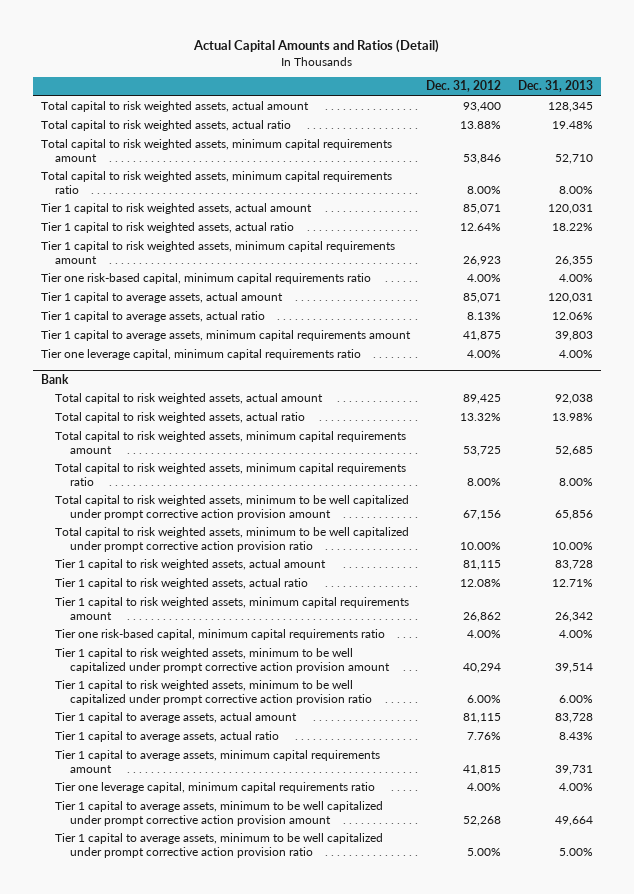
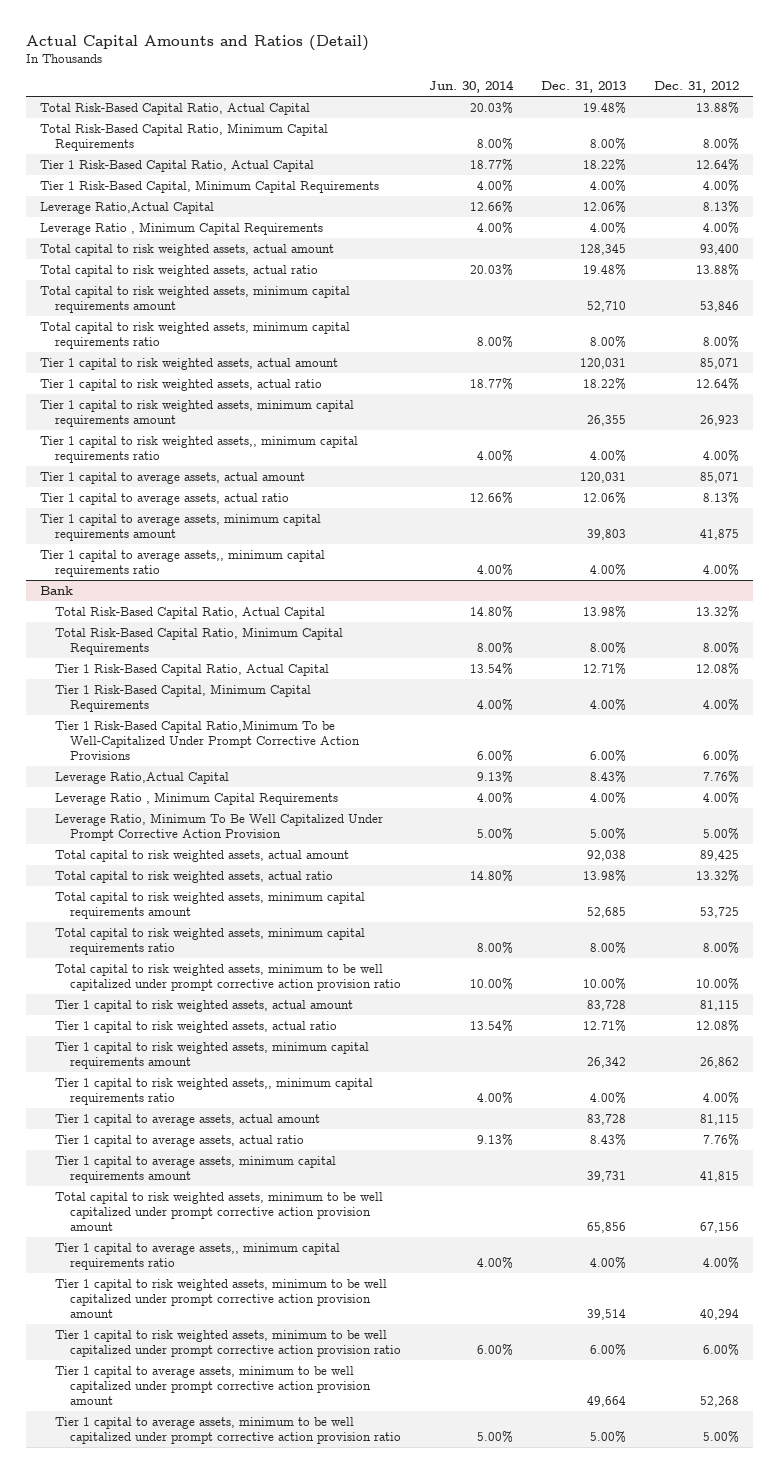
none -> [428,80,514,94] Jun. 30, 2014
none -> [40,102,311,115] Total Risk-Based Capital Ratio, Actual Capital
none -> [40,122,329,151] Total Risk-Based Capital Ratio, Minimum Capital Requirements
none -> [40,159,315,172] Tier 1 Risk-Based Capital Ratio, Actual Capital
none -> [40,179,380,193] Tier 1 Risk-Based Capital, Minimum Capital Requirements
none -> [40,201,215,214] Leverage Ratio,Actual Capital
none -> [40,221,324,235] Leverage Ratio , Minimum Capital Requirements
[40,273,371,285] Tier one risk-based capital, minimum capital requirements ratio -> [40,435,359,463] Tier 1 capital to risk weighted assets,, minimum capital requirements ratio
[40,349,361,361] Tier one leverage capital, minimum capital requirements ratio -> [40,549,326,577] Tier 1 capital to average assets,, minimum capital requirements ratio
none -> [55,606,326,619] Total Risk-Based Capital Ratio, Actual Capital
none -> [55,626,344,655] Total Risk-Based Capital Ratio, Minimum Capital Requirements
none -> [55,663,330,676] Tier 1 Risk-Based Capital Ratio, Actual Capital
none -> [55,683,312,712] Tier 1 Risk-Based Capital, Minimum Capital Requirements
none -> [55,719,361,760] Tier 1 Risk-Based Capital Ratio,Minimum To be Well-Capitalized Under Prompt Corrective Action Provisions
none -> [55,771,230,784] Leverage Ratio,Actual Capital
none -> [55,791,339,805] Leverage Ratio , Minimum Capital Requirements
none -> [55,812,384,841] Leverage Ratio, Minimum To Be Well Capitalized Under Prompt Corrective Action Provision
[55,629,386,641] Tier one risk-based capital, minimum capital requirements ratio -> [55,1077,374,1105] Tier 1 capital to risk weighted assets,, minimum capital requirements ratio
[55,495,410,520] Total capital to risk weighted assets, minimum to be well capitalized under prompt corrective action provision amount -> [55,1191,384,1231] Total capital to risk weighted assets, minimum to be well capitalized under prompt corrective action provision amount
[55,782,376,794] Tier one leverage capital, minimum capital requirements ratio -> [55,1242,341,1270] Tier 1 capital to average assets,, minimum capital requirements ratio
[55,648,390,673] Tier 1 capital to risk weighted assets, minimum to be well capitalized under prompt corrective action provision amount -> [55,1278,388,1318] Tier 1 capital to risk weighted assets, minimum to be well capitalized under prompt corrective action provision amount
[55,680,372,705] Tier 1 capital to risk weighted assets, minimum to be well capitalized under prompt corrective action provision ratio -> [55,1329,402,1357] Tier 1 capital to risk weighted assets, minimum to be well capitalized under prompt corrective action provision ratio

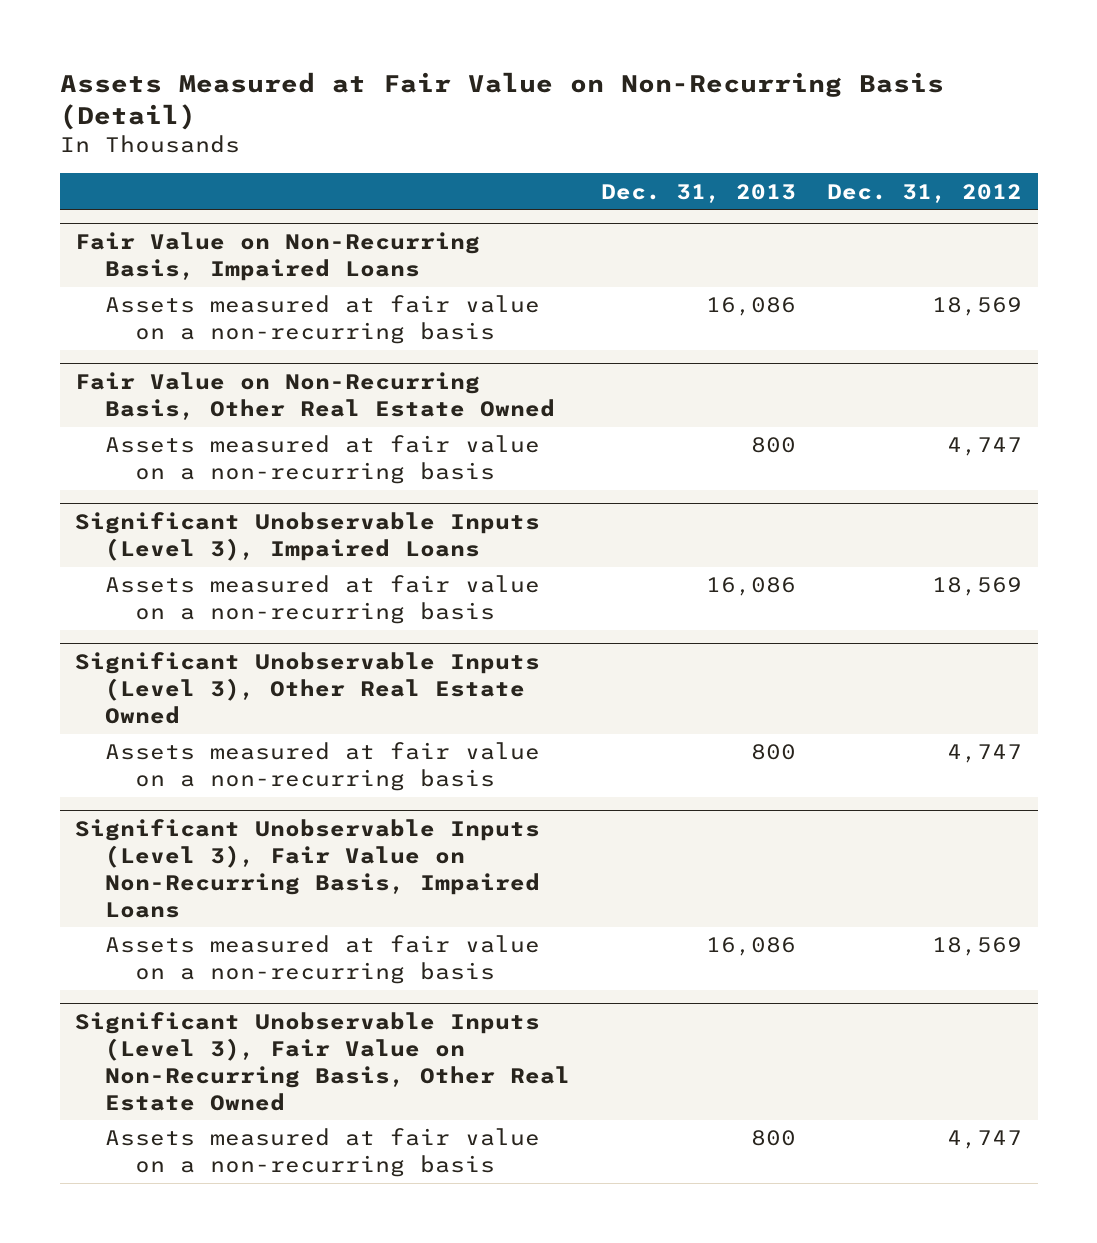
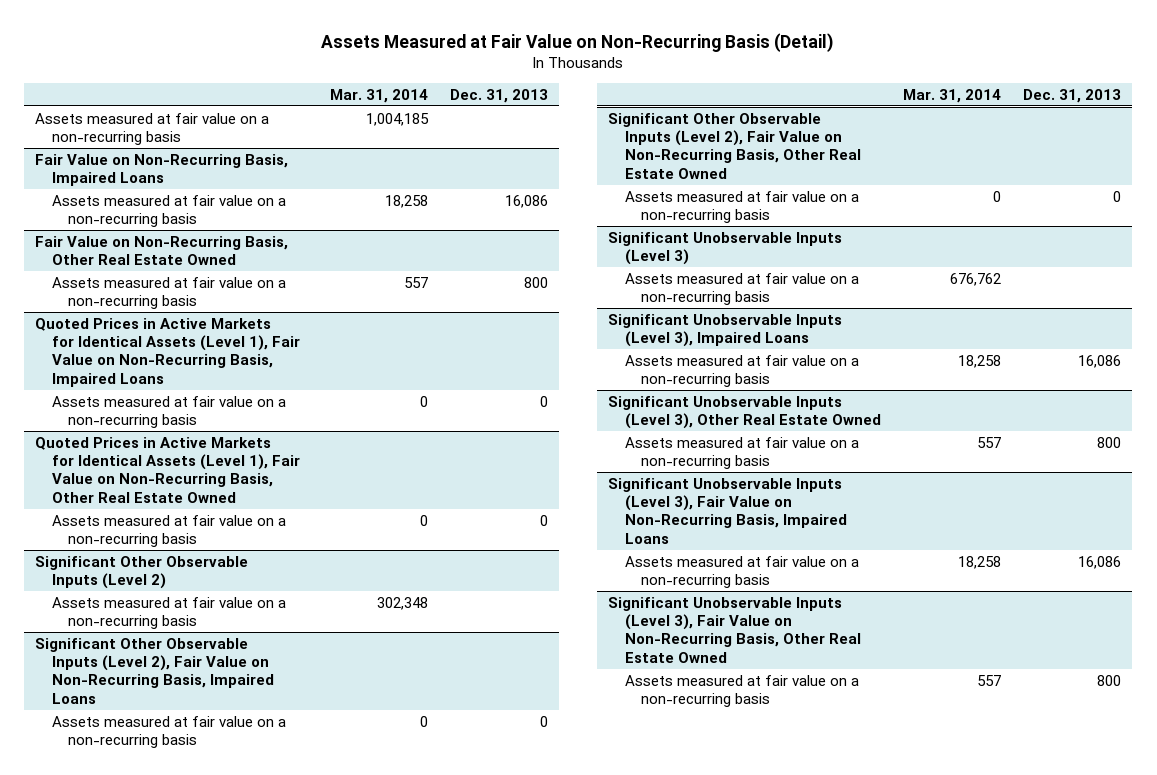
[827,183,1023,203] Dec. 31, 2012 -> none
none -> [330,88,429,103] Mar. 31, 2014
none -> [35,112,270,146] Assets measured at fair value on a non-recurring basis
none -> [35,317,300,387] Quoted Prices in Active Markets for Identical Assets (Level 1), Fair Value on Non-Recurring Basis, Impaired Loans
none -> [51,395,286,429] Assets measured at fair value on a non-recurring basis
none -> [35,436,300,503] Quoted Prices in Active Markets for Identical Assets (Level 1), Fair Value on Non-Recurring Basis, Other Real Estate Owned
none -> [51,514,286,548] Assets measured at fair value on a non-recurring basis
none -> [35,555,249,590] Significant Other Observable Inputs (Level 2)
none -> [51,596,286,630] Assets measured at fair value on a non-recurring basis
none -> [35,637,274,704] Significant Other Observable Inputs (Level 2), Fair Value on Non-Recurring Basis, Impaired Loans
none -> [51,715,286,749] Assets measured at fair value on a non-recurring basis
none -> [608,112,861,179] Significant Other Observable Inputs (Level 2), Fair Value on Non-Recurring Basis, Other Real Estate Owned
none -> [624,190,859,224] Assets measured at fair value on a non-recurring basis
none -> [608,231,843,266] Significant Unobservable Inputs (Level 3)
none -> [624,272,859,306] Assets measured at fair value on a non-recurring basis

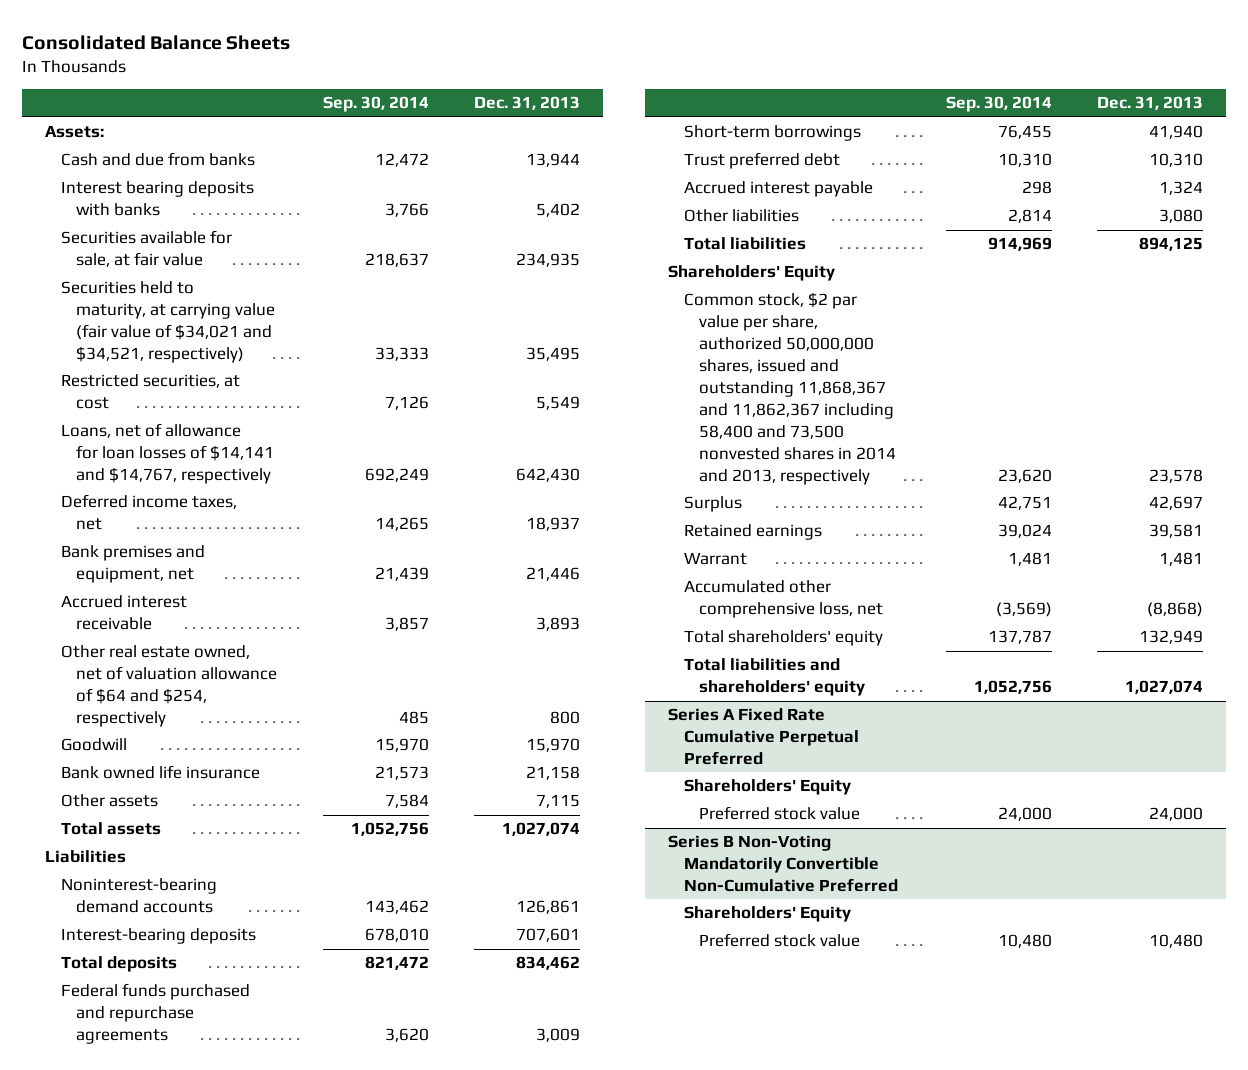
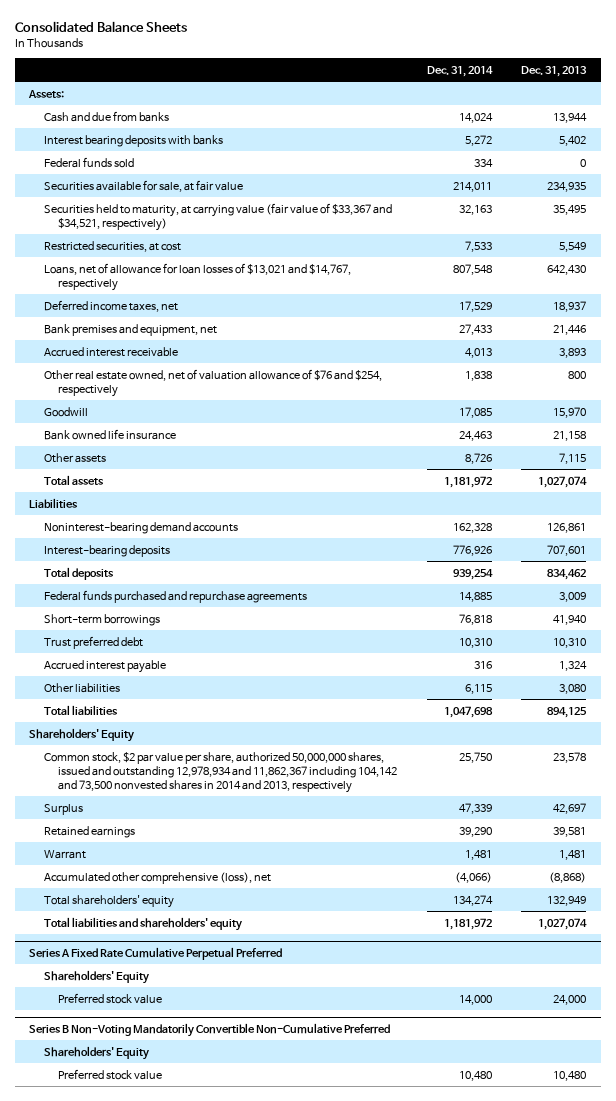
[322,96,429,113] Sep. 30, 2014 -> none
none -> [426,65,493,77] Dec. 31, 2014
none -> [43,156,134,168] Federal funds sold
[60,281,276,364] Securities held to maturity, at carrying value (fair value of $34,021 and $34,521, respectively) -> [43,202,392,231] Securities held to maturity, at carrying value (fair value of $33,367 and $34,521, respectively)
[60,423,275,485] Loans, net of allowance for loan losses of $14,141 and $14,767, respectively -> [43,262,351,291] Loans, net of allowance for loan losses of $13,021 and $14,767, respectively
[60,645,278,728] Other real estate owned, net of valuation allowance of $64 and $254, respectively -> [43,368,382,397] Other real estate owned, net of valuation allowance of $76 and $254, respectively
[683,292,897,486] Common stock, $2 par value per share, authorized 50,000,000 shares, issued and outstanding 11,868,367 and 11,862,367 including 58,400 and 73,500 nonvested shares in 2014 and 2013, respectively -> [43,751,398,793] Common stock, $2 par value per share, authorized 50,000,000 shares, issued and outstanding 12,978,934 and 11,862,367 including 104,142 and 73,500 nonvested shares in 2014 and 2013, respectively
[683,580,884,619] Accumulated other comprehensive loss, net -> [43,871,271,884] Accumulated other comprehensive (loss), net

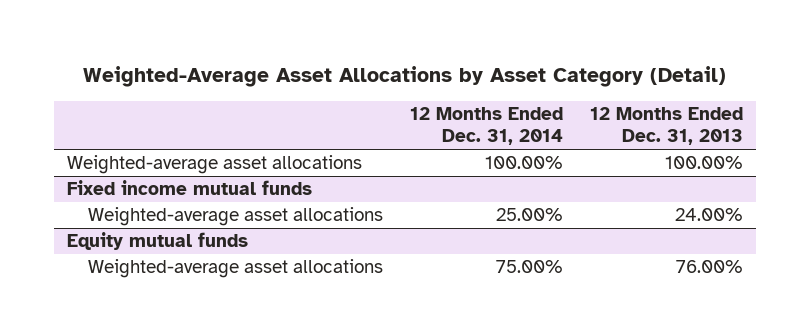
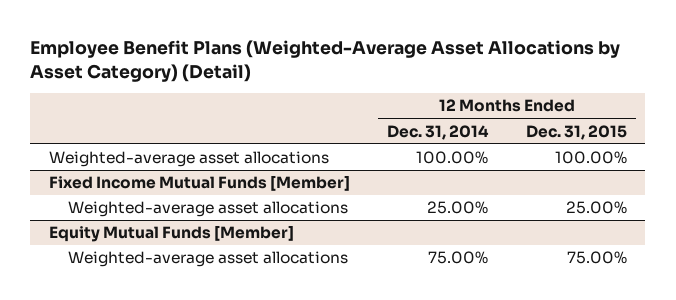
[82,66,726,88] Weighted-Average Asset Allocations by Asset Category (Detail) -> [30,40,621,82] Employee Benefit Plans (Weighted-Average Asset Allocations by Asset Category) (Detail)
[589,107,743,146] 12 Months Ended Dec. 31, 2013 -> none
none -> [525,124,627,140] Dec. 31, 2015
[67,180,313,196] Fixed income mutual funds -> [48,175,350,192] Fixed Income Mutual Funds [Member]
[67,232,249,251] Equity mutual funds -> [48,225,294,243] Equity Mutual Funds [Member]

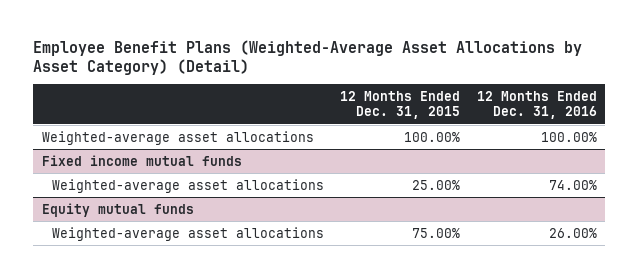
[387,124,490,140] Dec. 31, 2014 -> none
none -> [476,90,597,120] 12 Months Ended Dec. 31, 2016
[48,175,350,192] Fixed Income Mutual Funds [Member] -> [41,154,242,166] Fixed income mutual funds
[48,225,294,243] Equity Mutual Funds [Member] -> [41,202,194,217] Equity mutual funds

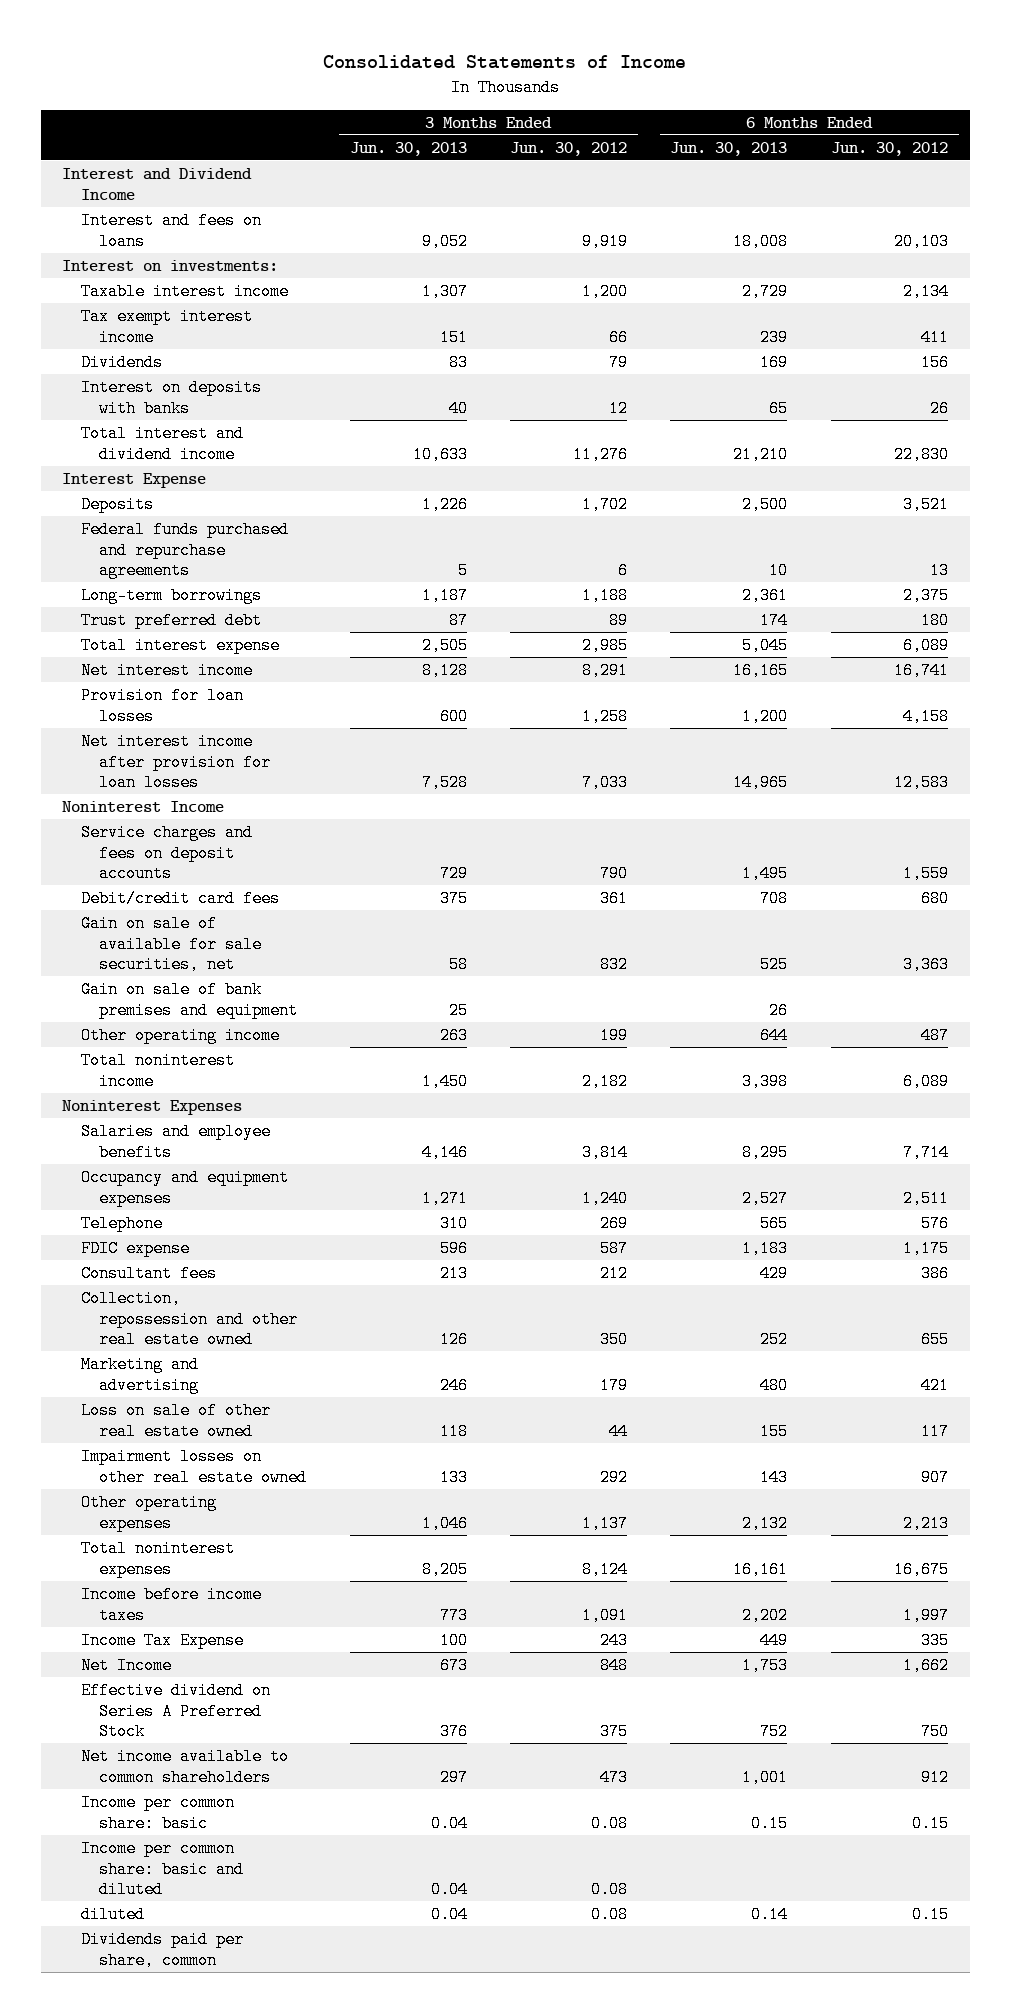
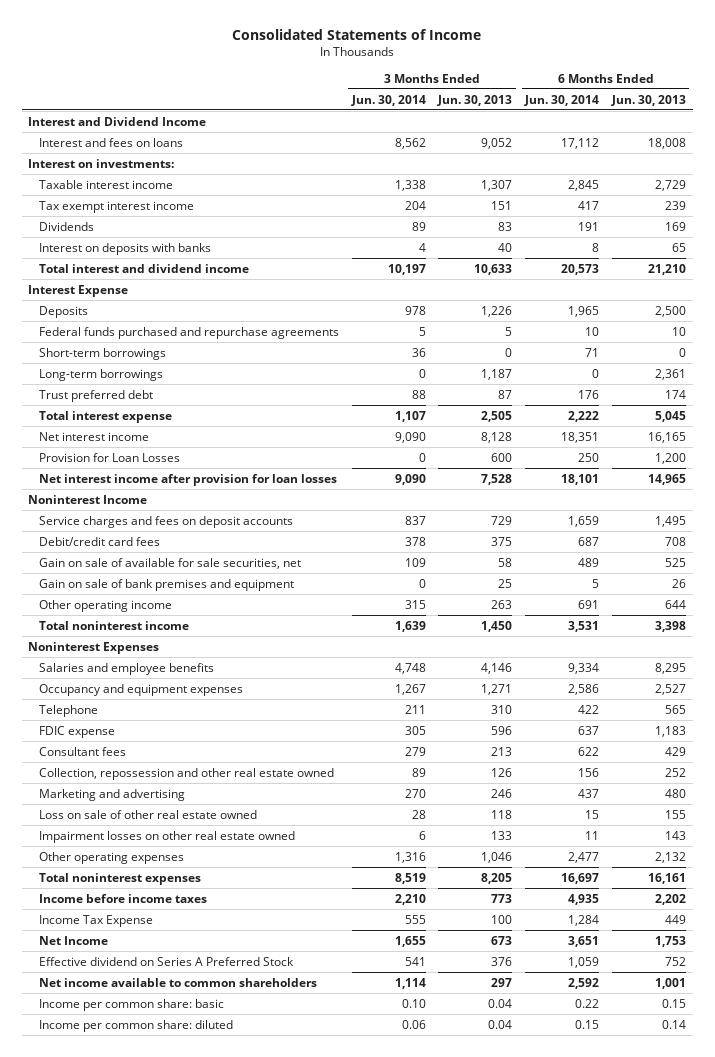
[510,141,628,156] Jun. 30, 2012 -> none
[830,141,948,156] Jun. 30, 2012 -> none
none -> [350,94,426,106] Jun. 30, 2014
none -> [524,94,600,106] Jun. 30, 2014
none -> [38,347,166,360] Short-term borrowings
[80,686,244,725] Provision for loan losses -> [38,452,180,462] Provision for Loan Losses
[80,1839,245,1899] Income per common share: basic and diluted -> none
[80,1930,244,1969] Dividends paid per share, common -> none
[80,1905,145,1923] diluted -> [38,1019,233,1032] Income per common share: diluted

